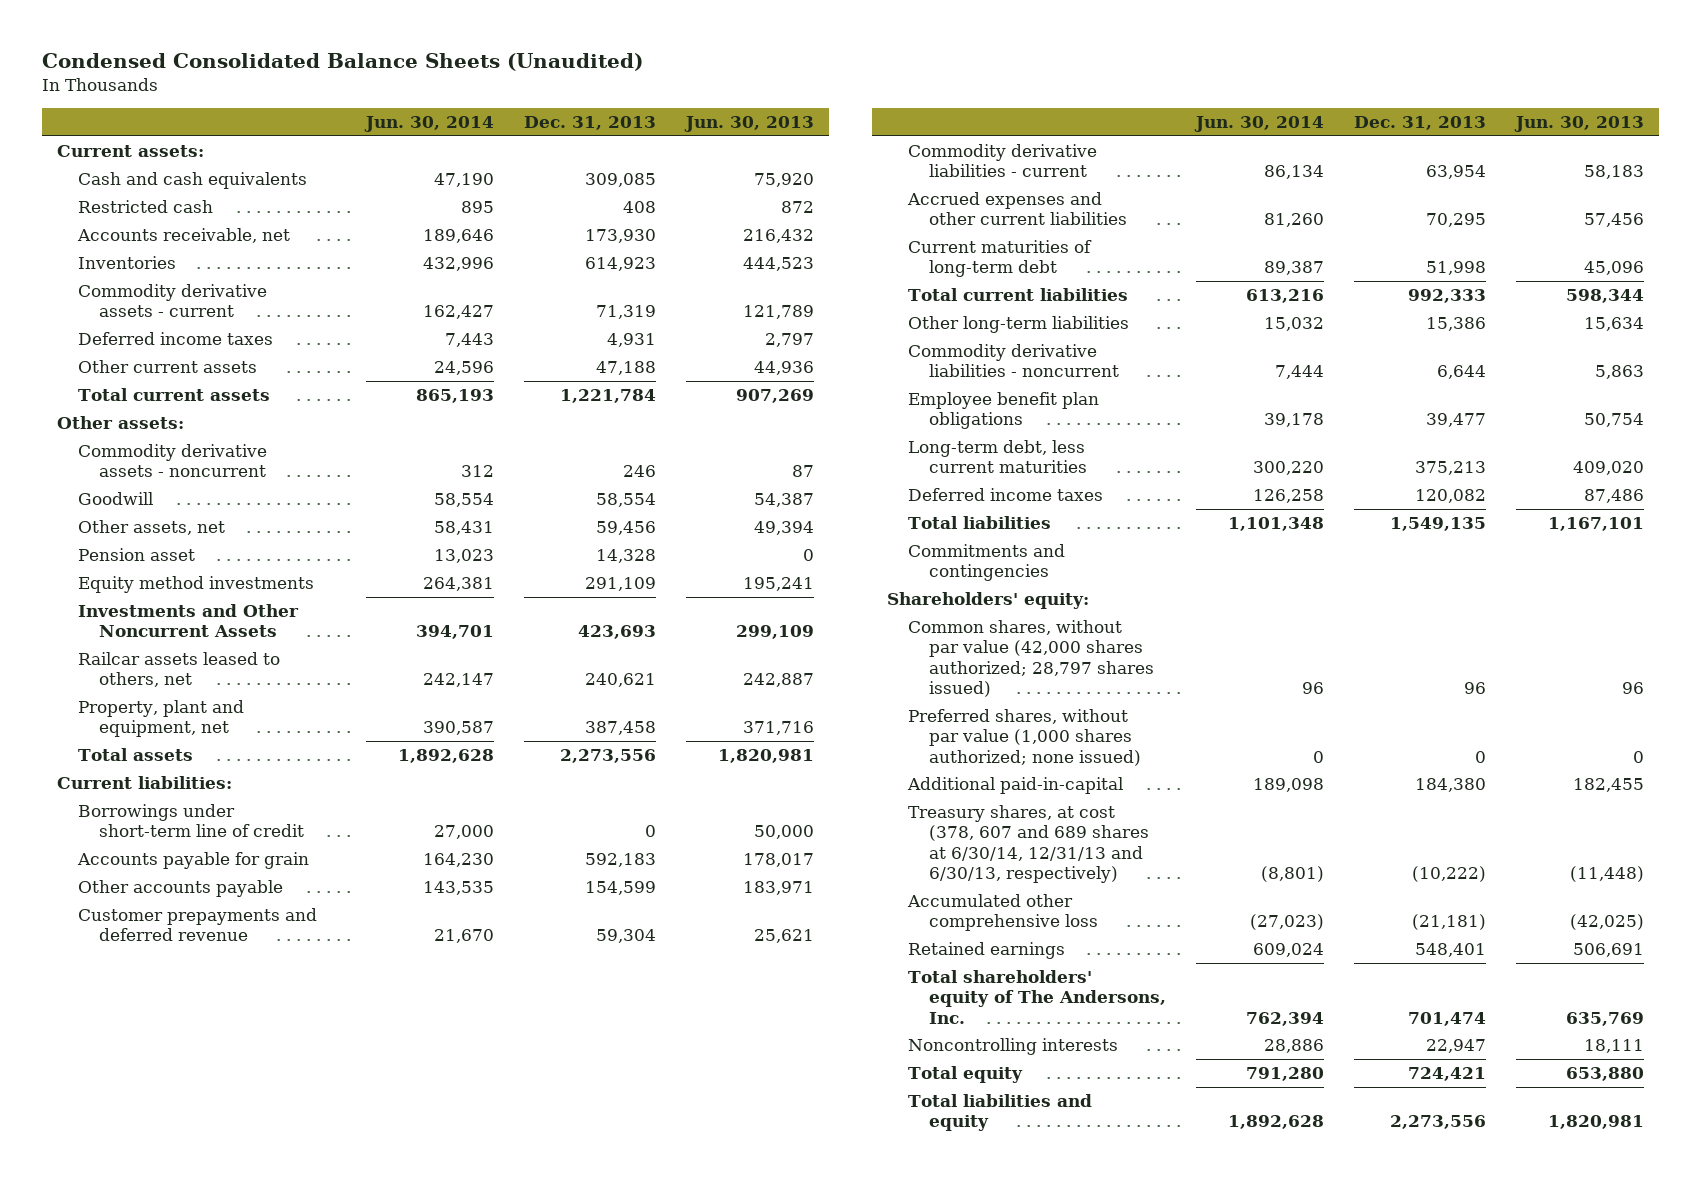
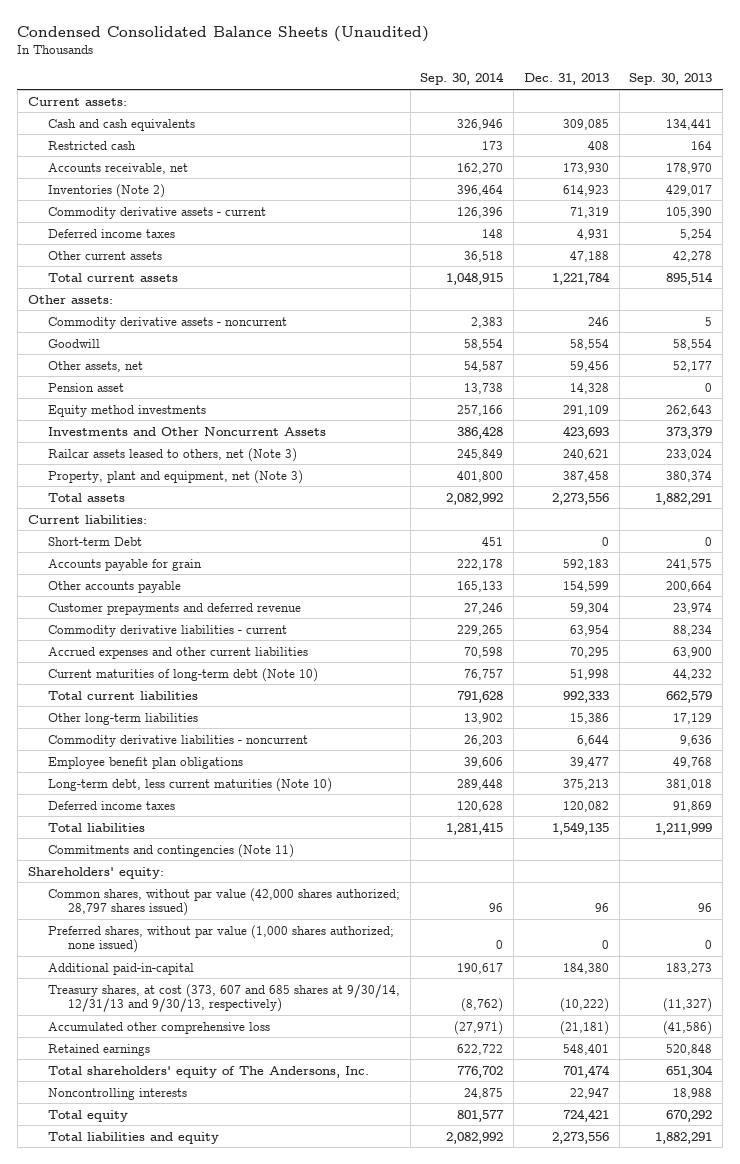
[363,116,494,133] Jun. 30, 2014 -> none
[683,116,814,133] Jun. 30, 2013 -> none
none -> [420,72,505,86] Sep. 30, 2014
none -> [629,73,713,86] Sep. 30, 2013
[77,256,176,270] Inventories -> [47,183,165,198] Inventories (Note 2)
[77,652,280,688] Railcar assets leased to others, net -> [47,447,297,462] Railcar assets leased to others, net (Note 3)
[77,700,244,738] Property, plant and equipment, net -> [47,469,303,484] Property, plant and equipment, net (Note 3)
[77,804,304,838] Borrowings under short-term line of credit -> none
none -> [47,536,142,546] Short-term Debt
[907,240,1092,278] Current maturities of long-term debt -> [47,667,318,682] Current maturities of long-term debt (Note 10)
[907,440,1087,474] Long-term debt, less current maturities -> [47,777,332,792] Long-term debt, less current maturities (Note 10)
[907,544,1065,582] Commitments and contingencies -> [47,843,294,858] Commitments and contingencies (Note 11)
[907,805,1149,884] Treasury shares, at cost (378, 607 and 689 shares at 6/30/14, 12/31/13 and 6/30/13, respectively) -> [47,983,400,1013] Treasury shares, at cost (373, 607 and 685 shares at 9/30/14, 12/31/13 and 9/30/13, respectively)

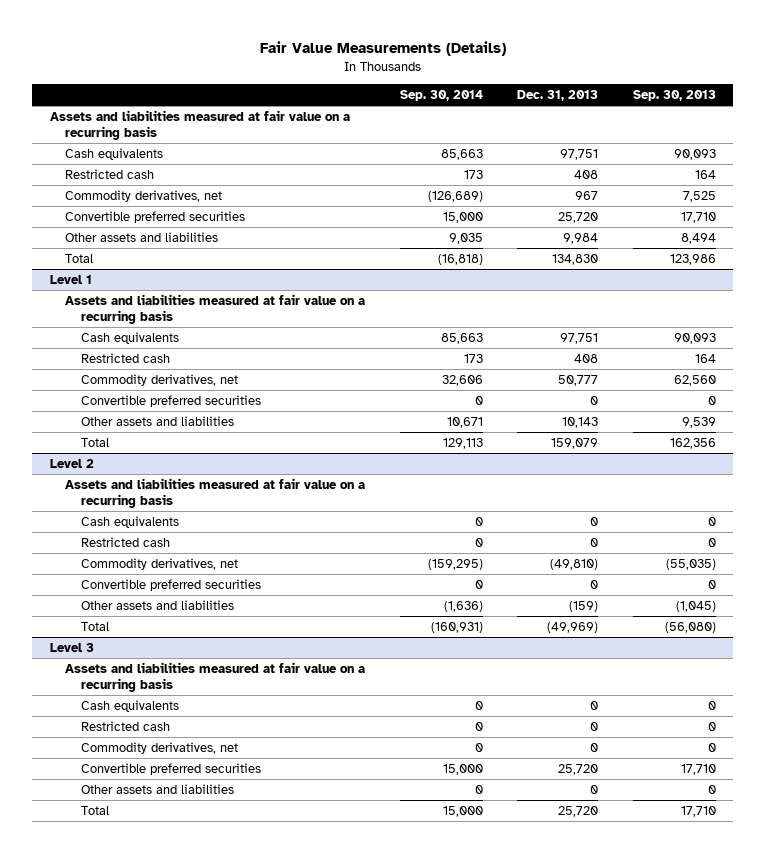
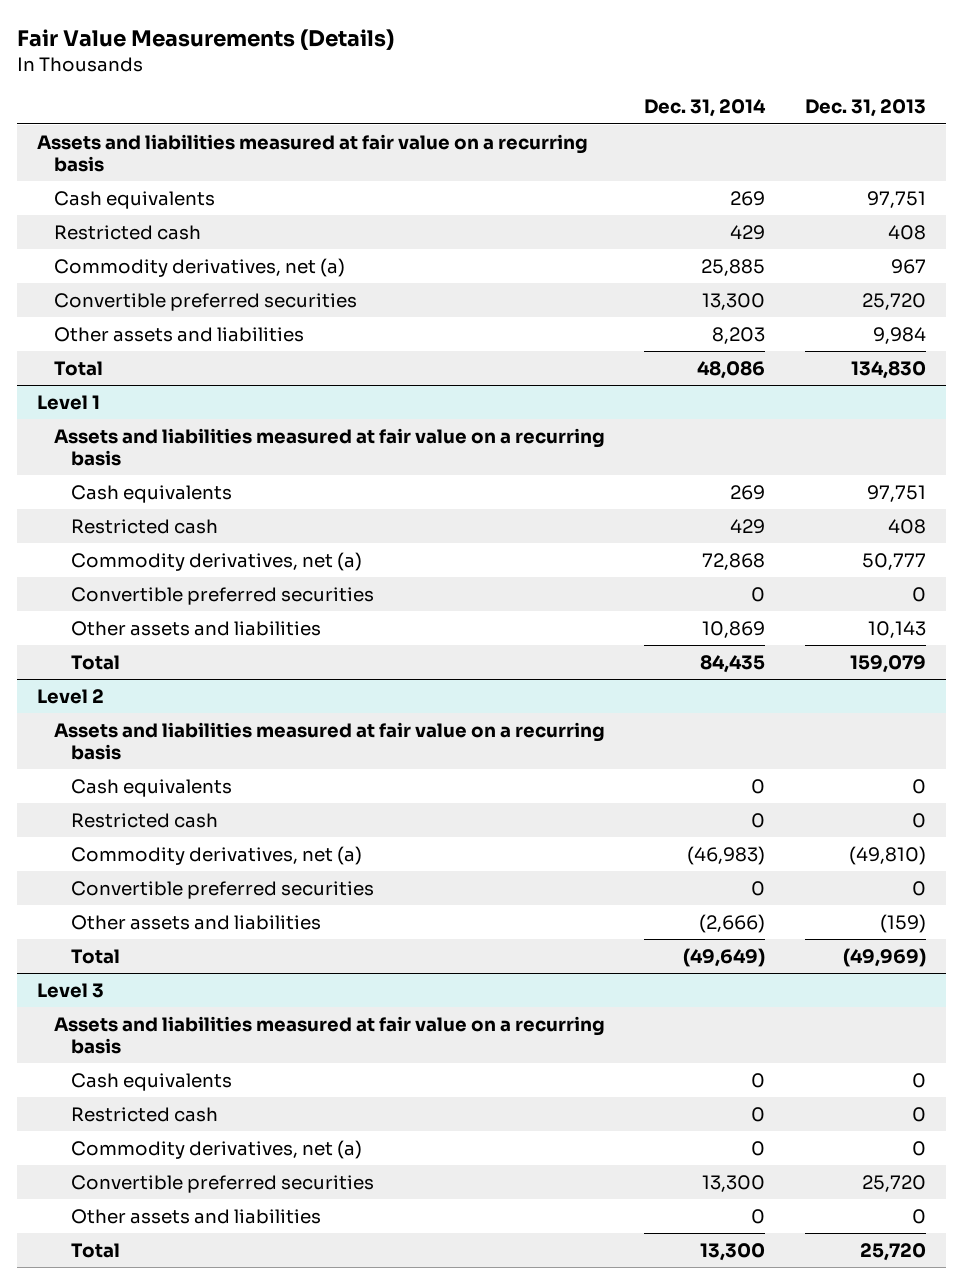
[399,89,483,101] Sep. 30, 2014 -> none
[632,89,716,101] Sep. 30, 2013 -> none
none -> [644,99,767,118] Dec. 31, 2014
[65,190,223,203] Commodity derivatives, net -> [53,257,345,277] Commodity derivatives, net (a)
[80,374,238,387] Commodity derivatives, net -> [70,551,362,571] Commodity derivatives, net (a)
[80,558,238,571] Commodity derivatives, net -> [70,845,362,865] Commodity derivatives, net (a)
[80,742,238,755] Commodity derivatives, net -> [70,1139,362,1159] Commodity derivatives, net (a)

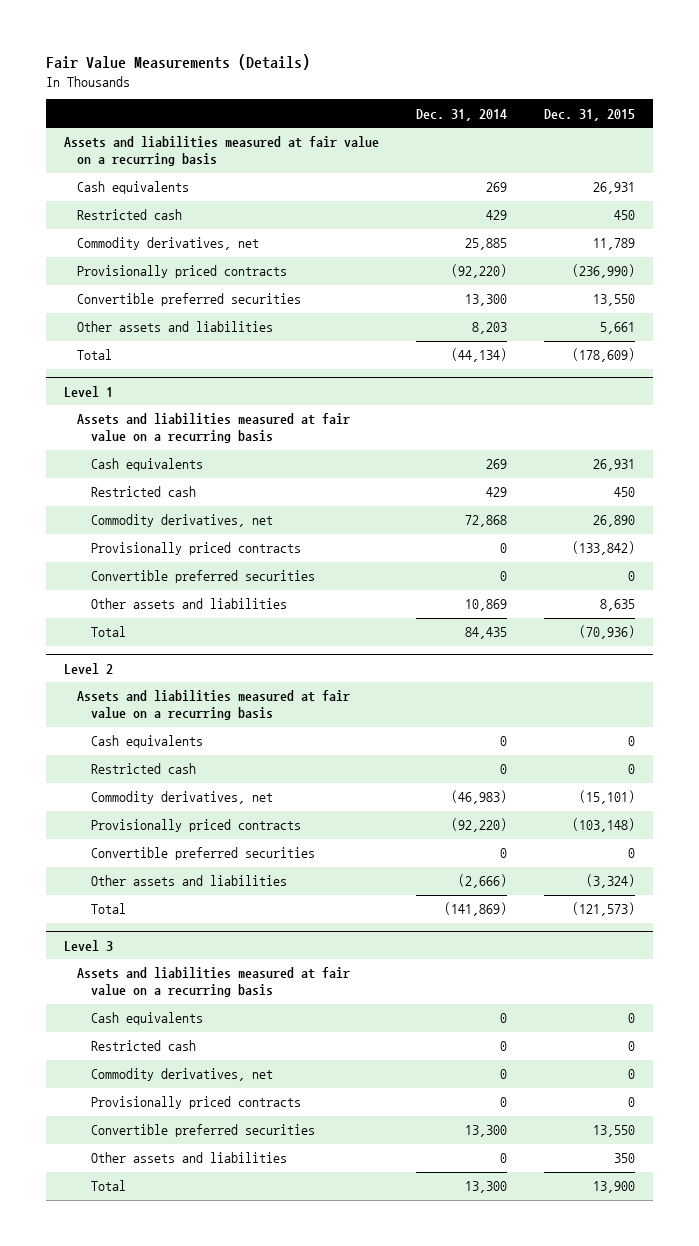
[805,99,927,118] Dec. 31, 2013 -> none
none -> [543,108,635,121] Dec. 31, 2015
[53,257,345,277] Commodity derivatives, net (a) -> [77,237,260,251] Commodity derivatives, net
none -> [77,265,288,279] Provisionally priced contracts
[697,360,766,379] 48,086 -> [450,348,507,363] (44,134)
[70,551,362,571] Commodity derivatives, net (a) -> [90,514,273,528] Commodity derivatives, net
none -> [90,542,301,556] Provisionally priced contracts
[70,845,362,865] Commodity derivatives, net (a) -> [90,791,273,805] Commodity derivatives, net
none -> [90,819,301,833] Provisionally priced contracts
[683,947,766,967] (49,649) -> [443,902,507,917] (141,869)
[70,1139,362,1159] Commodity derivatives, net (a) -> [90,1068,273,1082] Commodity derivatives, net
none -> [90,1096,301,1110] Provisionally priced contracts

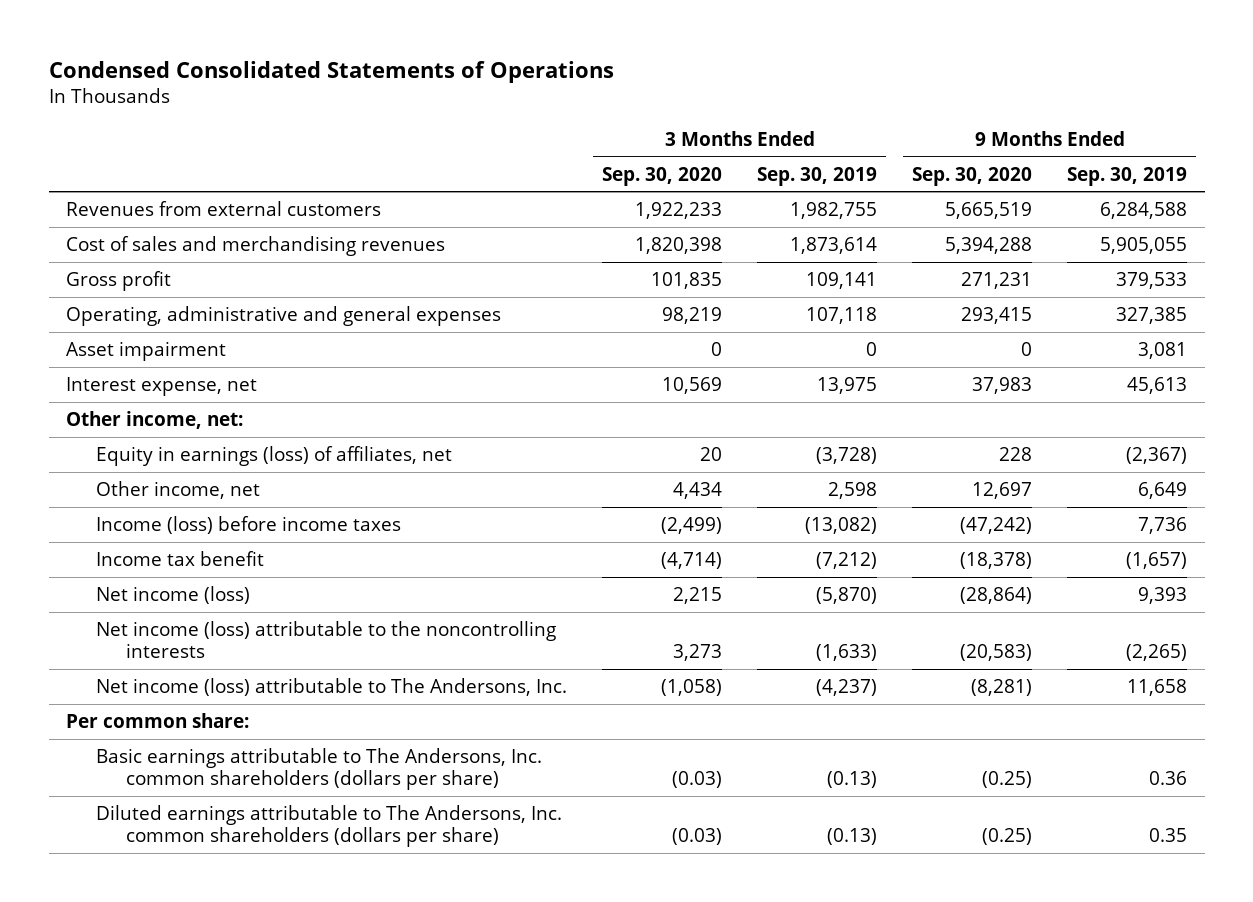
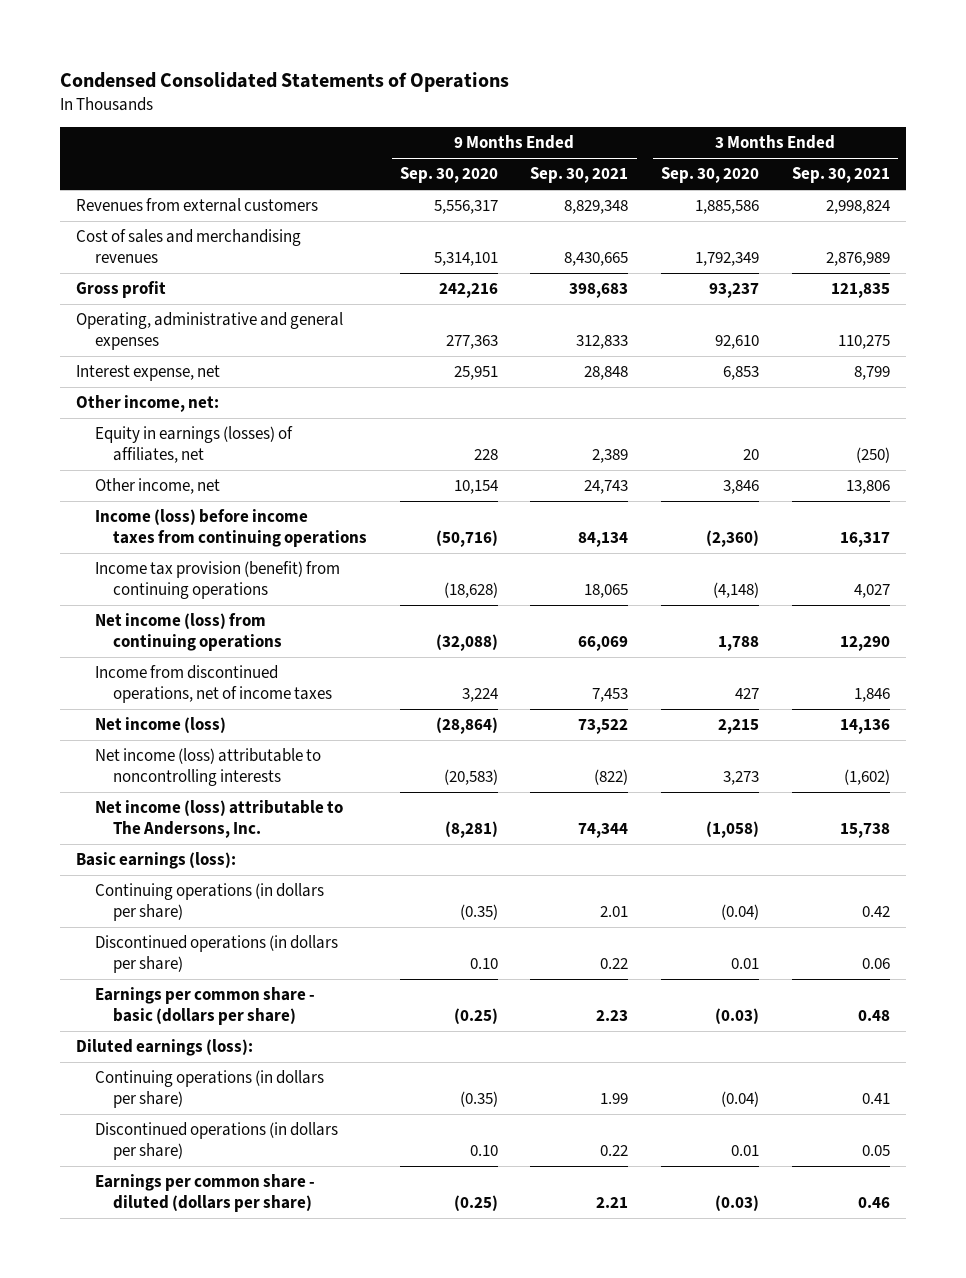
[757,166,878,186] Sep. 30, 2019 -> none
[1067,166,1188,186] Sep. 30, 2019 -> none
none -> [530,167,629,184] Sep. 30, 2021
none -> [791,167,890,184] Sep. 30, 2021
[66,341,227,362] Asset impairment -> none
[634,202,722,220] 1,922,233 -> [695,200,760,215] 1,885,586
[945,202,1033,220] 5,665,519 -> [433,200,498,215] 5,556,317
[634,237,722,255] 1,820,398 -> [695,252,760,267] 1,792,349
[945,237,1033,255] 5,394,288 -> [433,252,498,267] 5,314,101
[650,272,722,290] 101,835 -> [709,283,760,299] 93,237
[961,272,1033,290] 271,231 -> [438,283,498,299] 242,216
[661,307,722,325] 98,219 -> [715,335,760,350] 92,610
[961,307,1033,325] 293,415 -> [445,335,498,350] 277,363
[661,377,722,395] 10,569 -> [723,366,760,381] 6,853
[972,377,1033,395] 37,983 -> [453,366,498,381] 25,951
[95,446,452,467] Equity in earnings (loss) of affiliates, net -> [94,426,293,464] Equity in earnings (losses) of affiliates, net
[672,482,722,500] 4,434 -> [723,480,760,495] 3,846
[972,482,1033,500] 12,697 -> [453,480,498,495] 10,154
[95,516,401,535] Income (loss) before income taxes -> [94,509,368,548] Income (loss) before income taxes from continuing operations
[660,517,722,535] (2,499) -> [706,530,760,548] (2,360)
[960,517,1033,535] (47,242) -> [435,530,498,548] (50,716)
[95,551,264,567] Income tax benefit -> [94,561,340,600] Income tax provision (benefit) from continuing operations
[660,552,722,570] (4,714) -> [713,582,760,599] (4,148)
[960,552,1033,570] (18,378) -> [443,582,498,599] (18,628)
none -> [94,613,283,652] Net income (loss) from continuing operations
none -> [94,665,333,704] Income from discontinued operations, net of income taxes
[95,621,556,659] Net income (loss) attributable to the noncontrolling interests -> [94,748,321,787] Net income (loss) attributable to noncontrolling interests
[66,713,250,729] Per common share: -> none
none -> [76,852,237,870] Basic earnings (loss):
none -> [94,883,324,922] Continuing operations (in dollars per share)
none -> [94,935,338,974] Discontinued operations (in dollars per share)
[95,748,542,791] Basic earnings attributable to The Andersons, Inc. common shareholders (dollars per share) -> [94,987,315,1026] Earnings per common share - basic (dollars per share)
none -> [76,1039,254,1057] Diluted earnings (loss):
none -> [94,1070,324,1109] Continuing operations (in dollars per share)
none -> [94,1122,338,1161] Discontinued operations (in dollars per share)
[95,805,562,848] Diluted earnings attributable to The Andersons, Inc. common shareholders (dollars per share) -> [94,1174,315,1213] Earnings per common share - diluted (dollars per share)

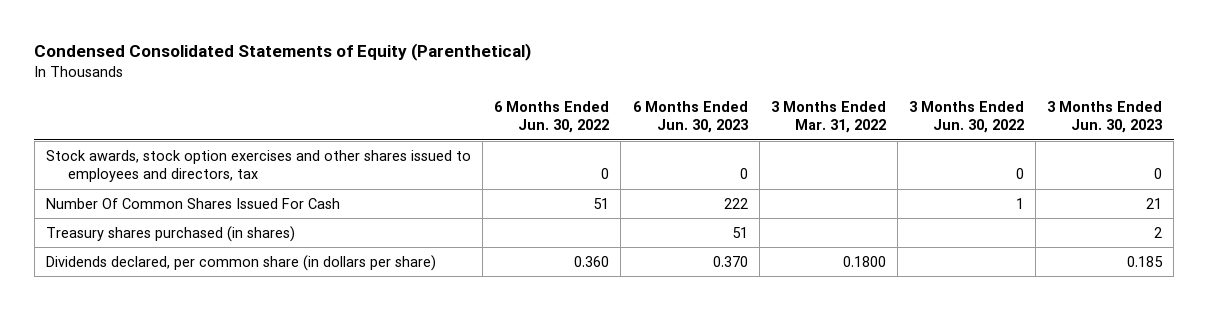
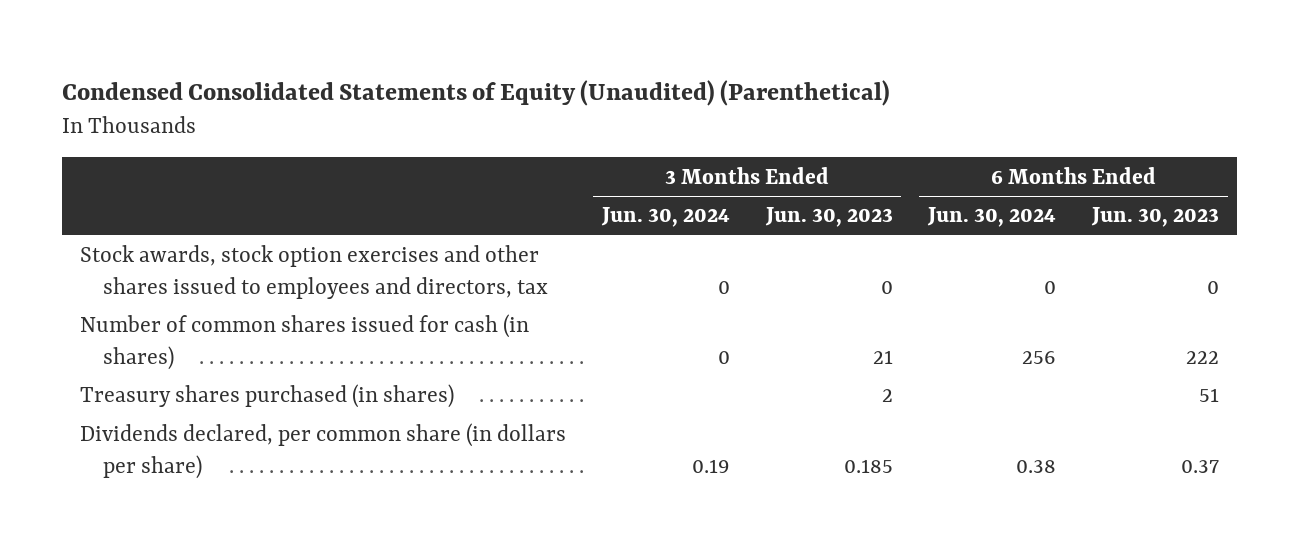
[34,43,532,62] Condensed Consolidated Statements of Equity (Parenthetical) -> [62,79,891,106] Condensed Consolidated Statements of Equity (Unaudited) (Parenthetical)
[494,100,610,134] 6 Months Ended Jun. 30, 2022 -> none
[770,100,886,134] 3 Months Ended Mar. 31, 2022 -> none
[909,100,1025,134] 3 Months Ended Jun. 30, 2022 -> none
none -> [600,207,730,228] Jun. 30, 2024
none -> [927,207,1057,228] Jun. 30, 2024
[46,197,341,209] Number Of Common Shares Issued For Cash -> [80,314,530,370] Number of common shares issued for cash (in shares)
[712,255,748,267] 0.370 -> [1181,459,1220,473] 0.37

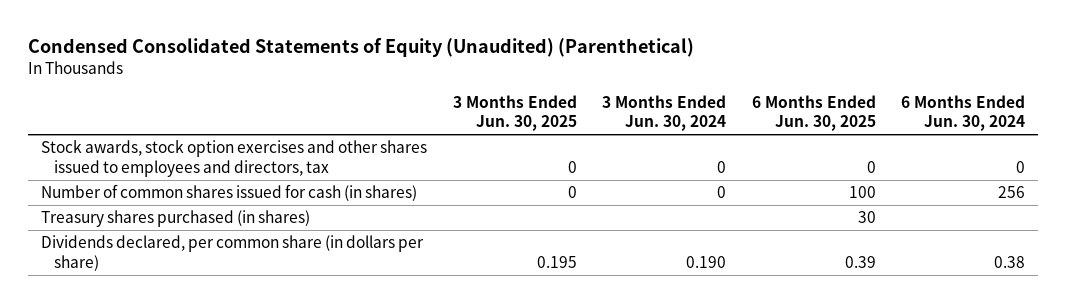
[764,207,893,228] Jun. 30, 2023 -> none
[1091,207,1220,228] Jun. 30, 2023 -> none
none -> [452,94,577,132] 3 Months Ended Jun. 30, 2025
none -> [751,94,876,132] 6 Months Ended Jun. 30, 2025
[691,458,730,473] 0.19 -> [686,255,727,268] 0.190

